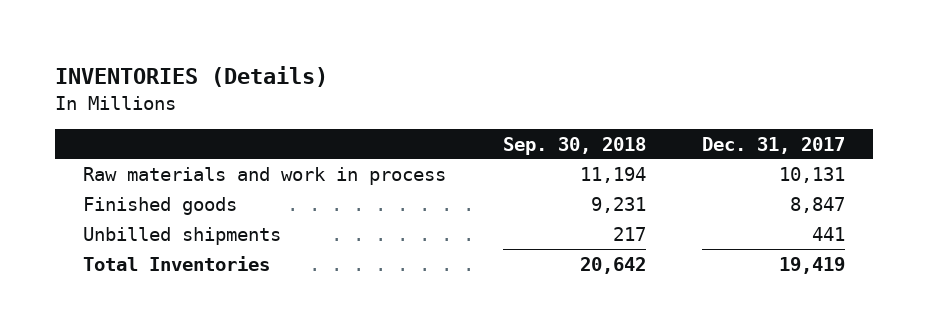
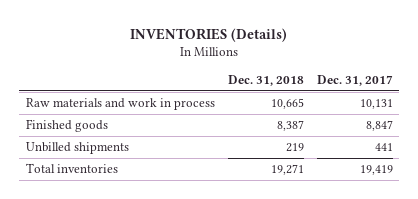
[502,136,646,155] Sep. 30, 2018 -> none
none -> [227,74,304,86] Dec. 31, 2018
[83,255,271,271] Total Inventories -> [25,163,118,174] Total inventories

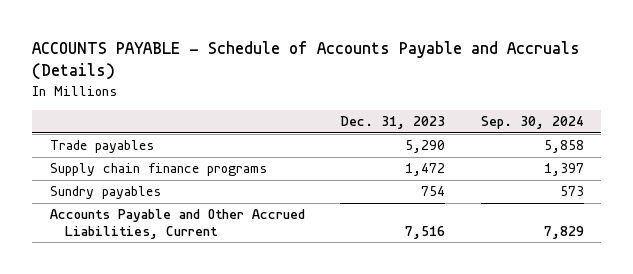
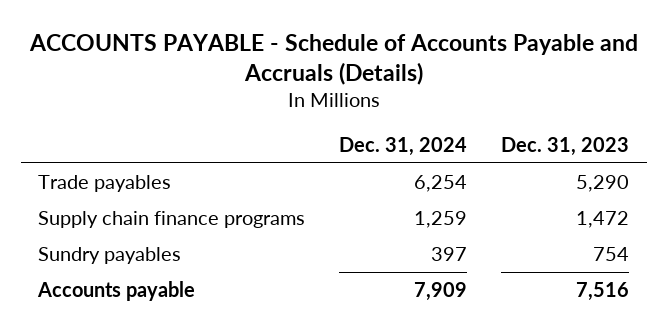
[480,116,584,130] Sep. 30, 2024 -> none
none -> [339,136,468,156] Dec. 31, 2024
[49,209,305,239] Accounts Payable and Other Accrued Liabilities, Current -> [36,281,195,302] Accounts payable

